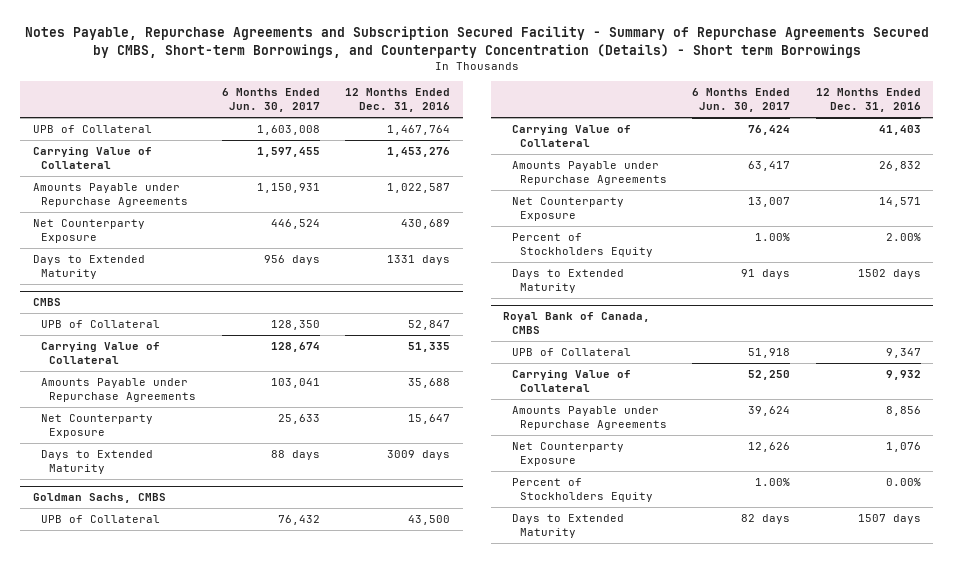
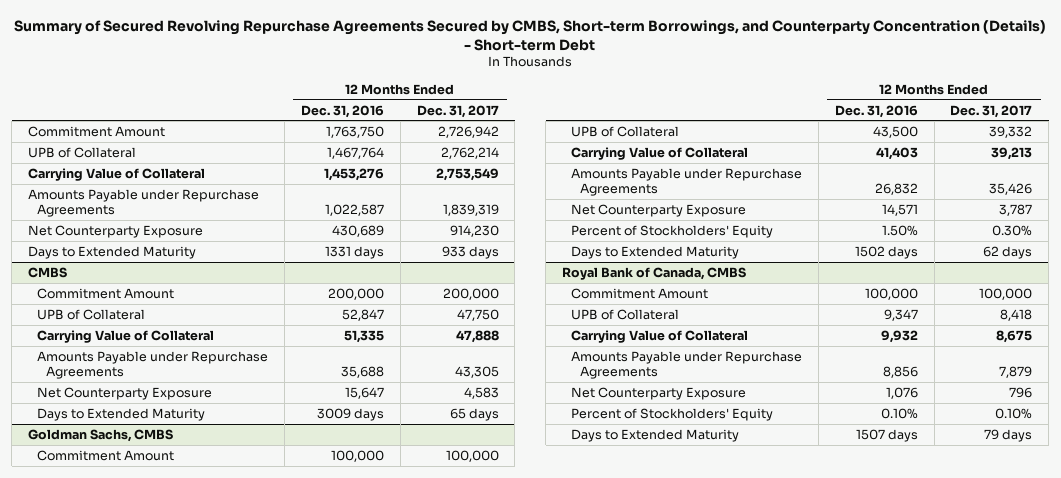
[24,26,929,58] Notes Payable, Repurchase Agreements and Subscription Secured Facility - Summary of Repurchase Agreements Secured by CMBS, Short-term Borrowings, and Counterparty Concentration (Details) - Short term Borrowings -> [14,19,1047,51] Summary of Secured Revolving Repurchase Agreements Secured by CMBS, Short-term Borrowings, and Counterparty Concentration (Details) - Short-term Debt
[221,88,320,113] 6 Months Ended Jun. 30, 2017 -> none
none -> [416,104,499,118] Dec. 31, 2017
none -> [28,125,166,137] Commitment Amount
none -> [37,287,175,299] Commitment Amount
none -> [37,449,175,461] Commitment Amount
[511,233,653,258] Percent of Stockholders Equity -> [570,224,773,238] Percent of Stockholders' Equity
[885,233,921,242] 2.00% -> [881,224,918,236] 1.50%
none -> [570,287,708,299] Commitment Amount
[511,478,653,503] Percent of Stockholders Equity -> [570,407,773,421] Percent of Stockholders' Equity
[885,478,921,487] 0.00% -> [880,407,918,419] 0.10%

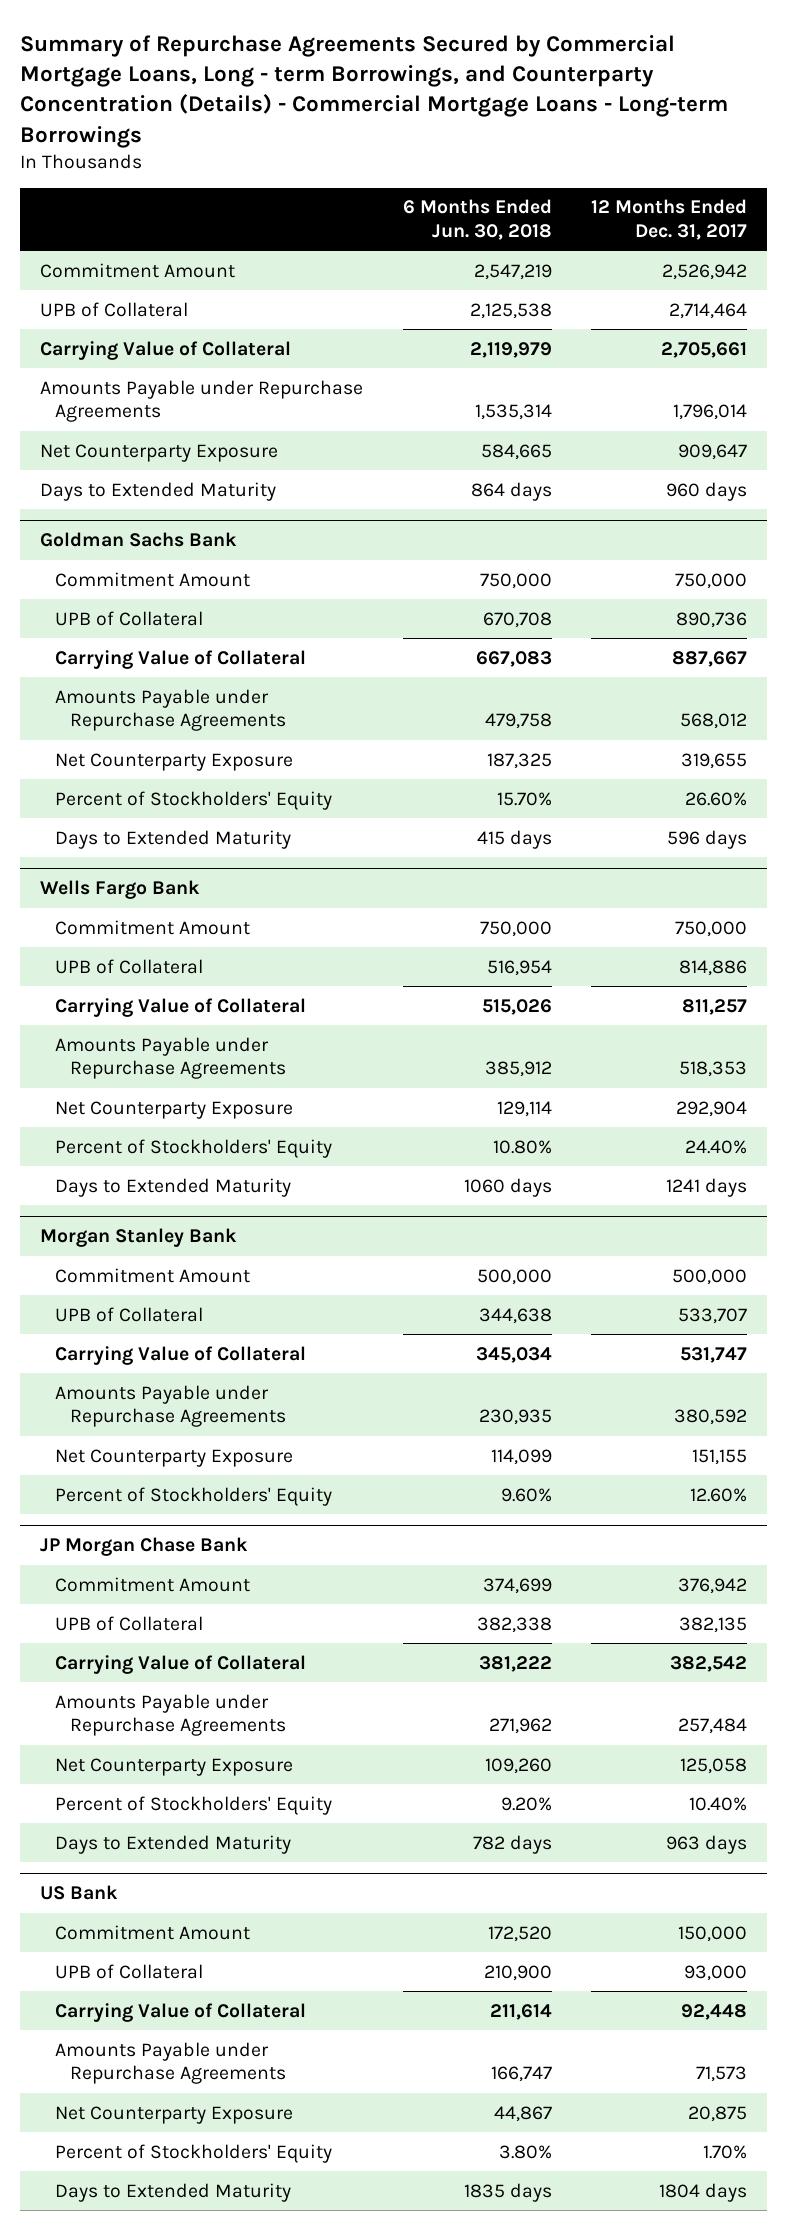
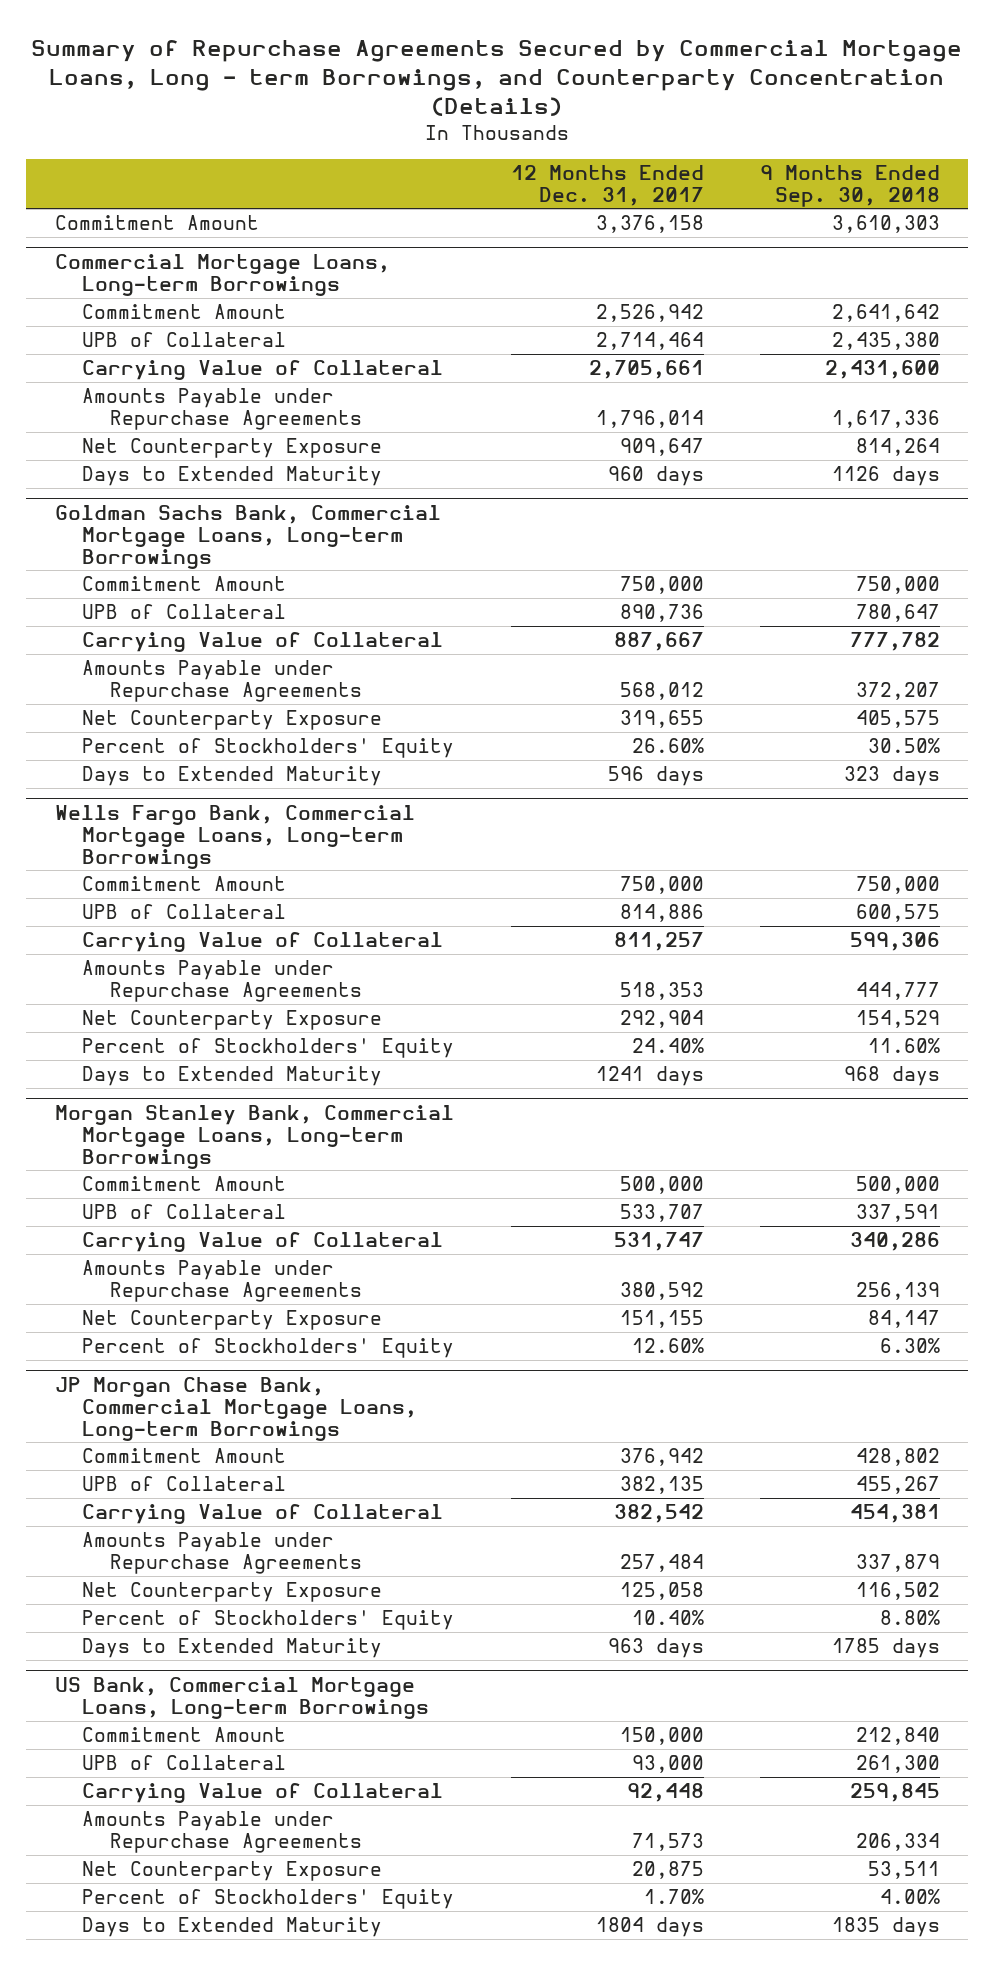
[20,34,729,148] Summary of Repurchase Agreements Secured by Commercial Mortgage Loans, Long - term Borrowings, and Counterparty Concentration (Details) - Commercial Mortgage Loans - Long-term Borrowings -> [31,39,963,117] Summary of Repurchase Agreements Secured by Commercial Mortgage Loans, Long - term Borrowings, and Counterparty Concentration (Details)
[402,199,552,240] 6 Months Ended Jun. 30, 2018 -> none
none -> [760,164,941,207] 9 Months Ended Sep. 30, 2018
none -> [54,214,259,230] Commitment Amount
none -> [54,253,390,296] Commercial Mortgage Loans, Long-term Borrowings
[40,532,238,548] Goldman Sachs Bank -> none
none -> [54,504,441,569] Goldman Sachs Bank, Commercial Mortgage Loans, Long-term Borrowings
[40,880,201,900] Wells Fargo Bank -> none
none -> [54,804,415,869] Wells Fargo Bank, Commercial Mortgage Loans, Long-term Borrowings
[40,1228,238,1248] Morgan Stanley Bank -> none
none -> [54,1104,454,1169] Morgan Stanley Bank, Commercial Mortgage Loans, Long-term Borrowings
[40,1537,249,1557] JP Morgan Chase Bank -> none
none -> [54,1376,418,1441] JP Morgan Chase Bank, Commercial Mortgage Loans, Long-term Borrowings
[40,1885,119,1901] US Bank -> none
none -> [54,1676,430,1719] US Bank, Commercial Mortgage Loans, Long-term Borrowings

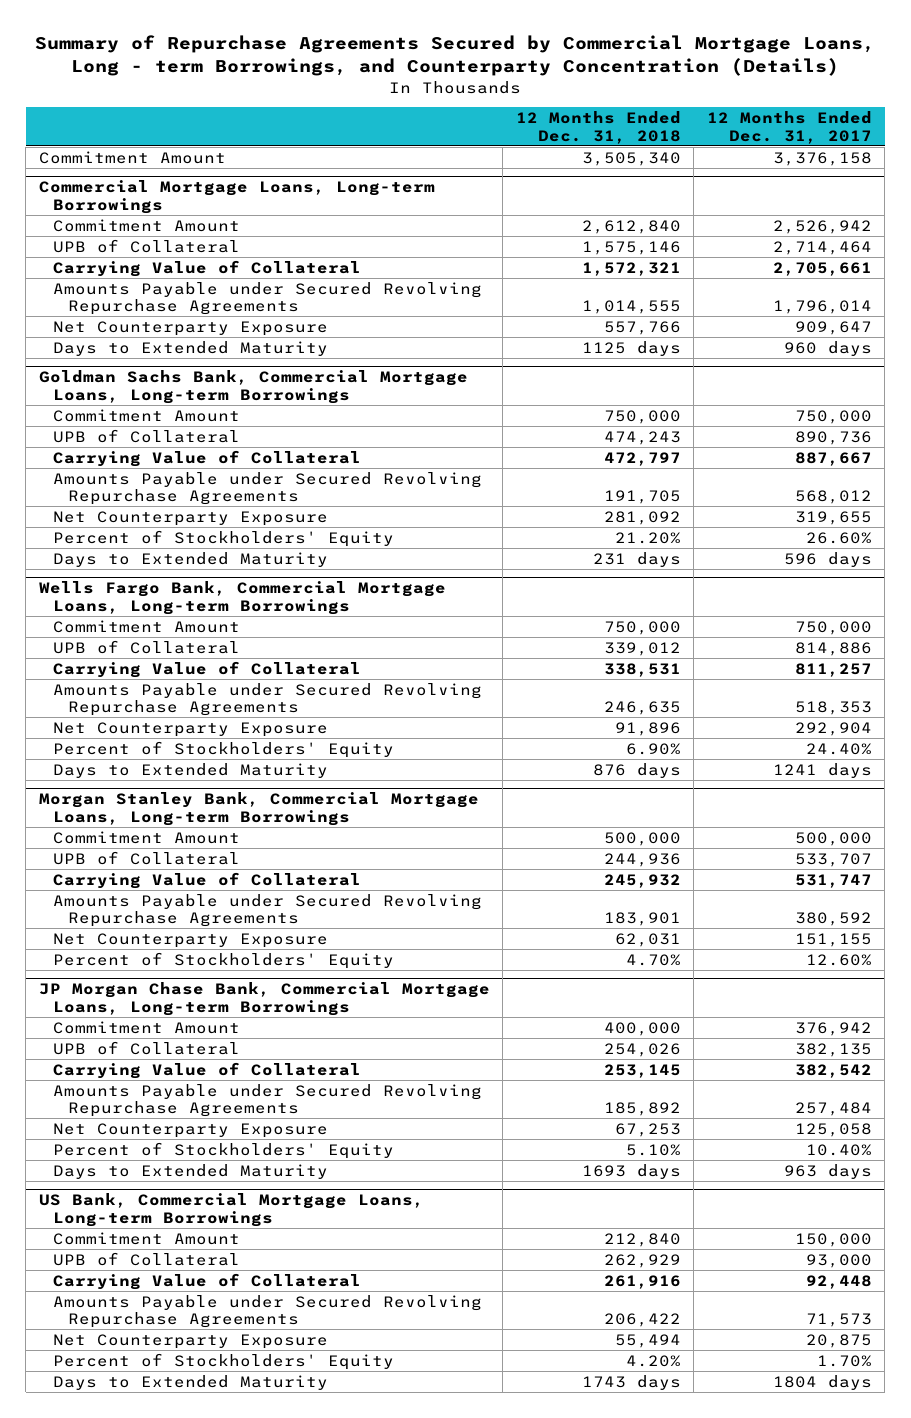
[760,164,941,207] 9 Months Ended Sep. 30, 2018 -> none
none -> [515,111,681,144] 12 Months Ended Dec. 31, 2018
[82,387,362,430] Amounts Payable under Repurchase Agreements -> [53,281,483,316] Amounts Payable under Secured Revolving Repurchase Agreements
[82,659,362,702] Amounts Payable under Repurchase Agreements -> [53,471,483,506] Amounts Payable under Secured Revolving Repurchase Agreements
[82,959,362,1002] Amounts Payable under Repurchase Agreements -> [53,682,483,717] Amounts Payable under Secured Revolving Repurchase Agreements
[82,1259,362,1302] Amounts Payable under Repurchase Agreements -> [53,893,483,928] Amounts Payable under Secured Revolving Repurchase Agreements
[82,1531,362,1574] Amounts Payable under Repurchase Agreements -> [53,1083,483,1118] Amounts Payable under Secured Revolving Repurchase Agreements
[82,1810,362,1853] Amounts Payable under Repurchase Agreements -> [53,1294,483,1329] Amounts Payable under Secured Revolving Repurchase Agreements

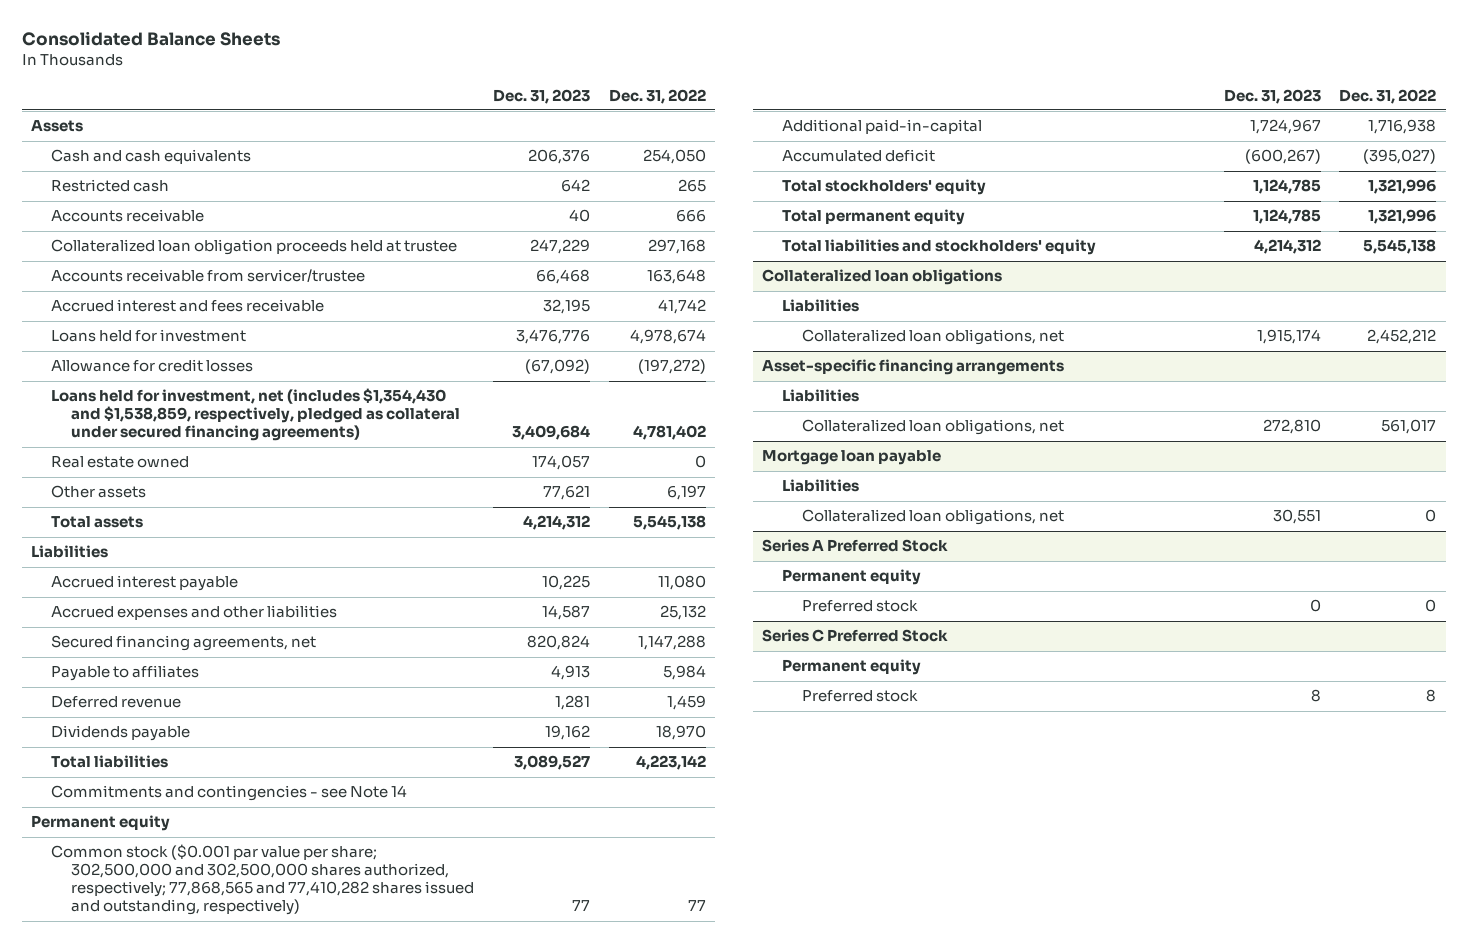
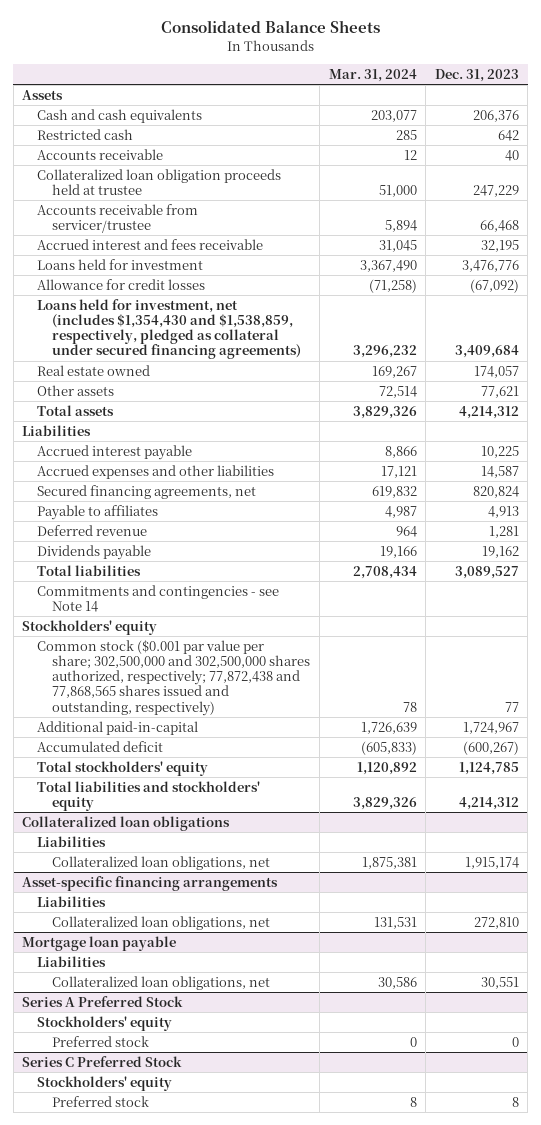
[608,88,706,104] Dec. 31, 2022 -> none
none -> [328,68,417,82] Mar. 31, 2024
[31,815,171,832] Permanent equity -> [22,619,158,635] Stockholders' equity
[51,844,474,916] Common stock ($0.001 par value per share; 302,500,000 and 302,500,000 shares authorized, respectively; 77,868,565 and 77,410,282 shares issued and outstanding, respectively) -> [37,639,311,716] Common stock ($0.001 par value per share; 302,500,000 and 302,500,000 shares authorized, respectively; 77,872,438 and 77,868,565 shares issued and outstanding, respectively)
[781,209,965,226] Total permanent equity -> none
[781,569,921,586] Permanent equity -> [37,1015,173,1031] Stockholders' equity
[781,659,921,676] Permanent equity -> [37,1075,173,1091] Stockholders' equity

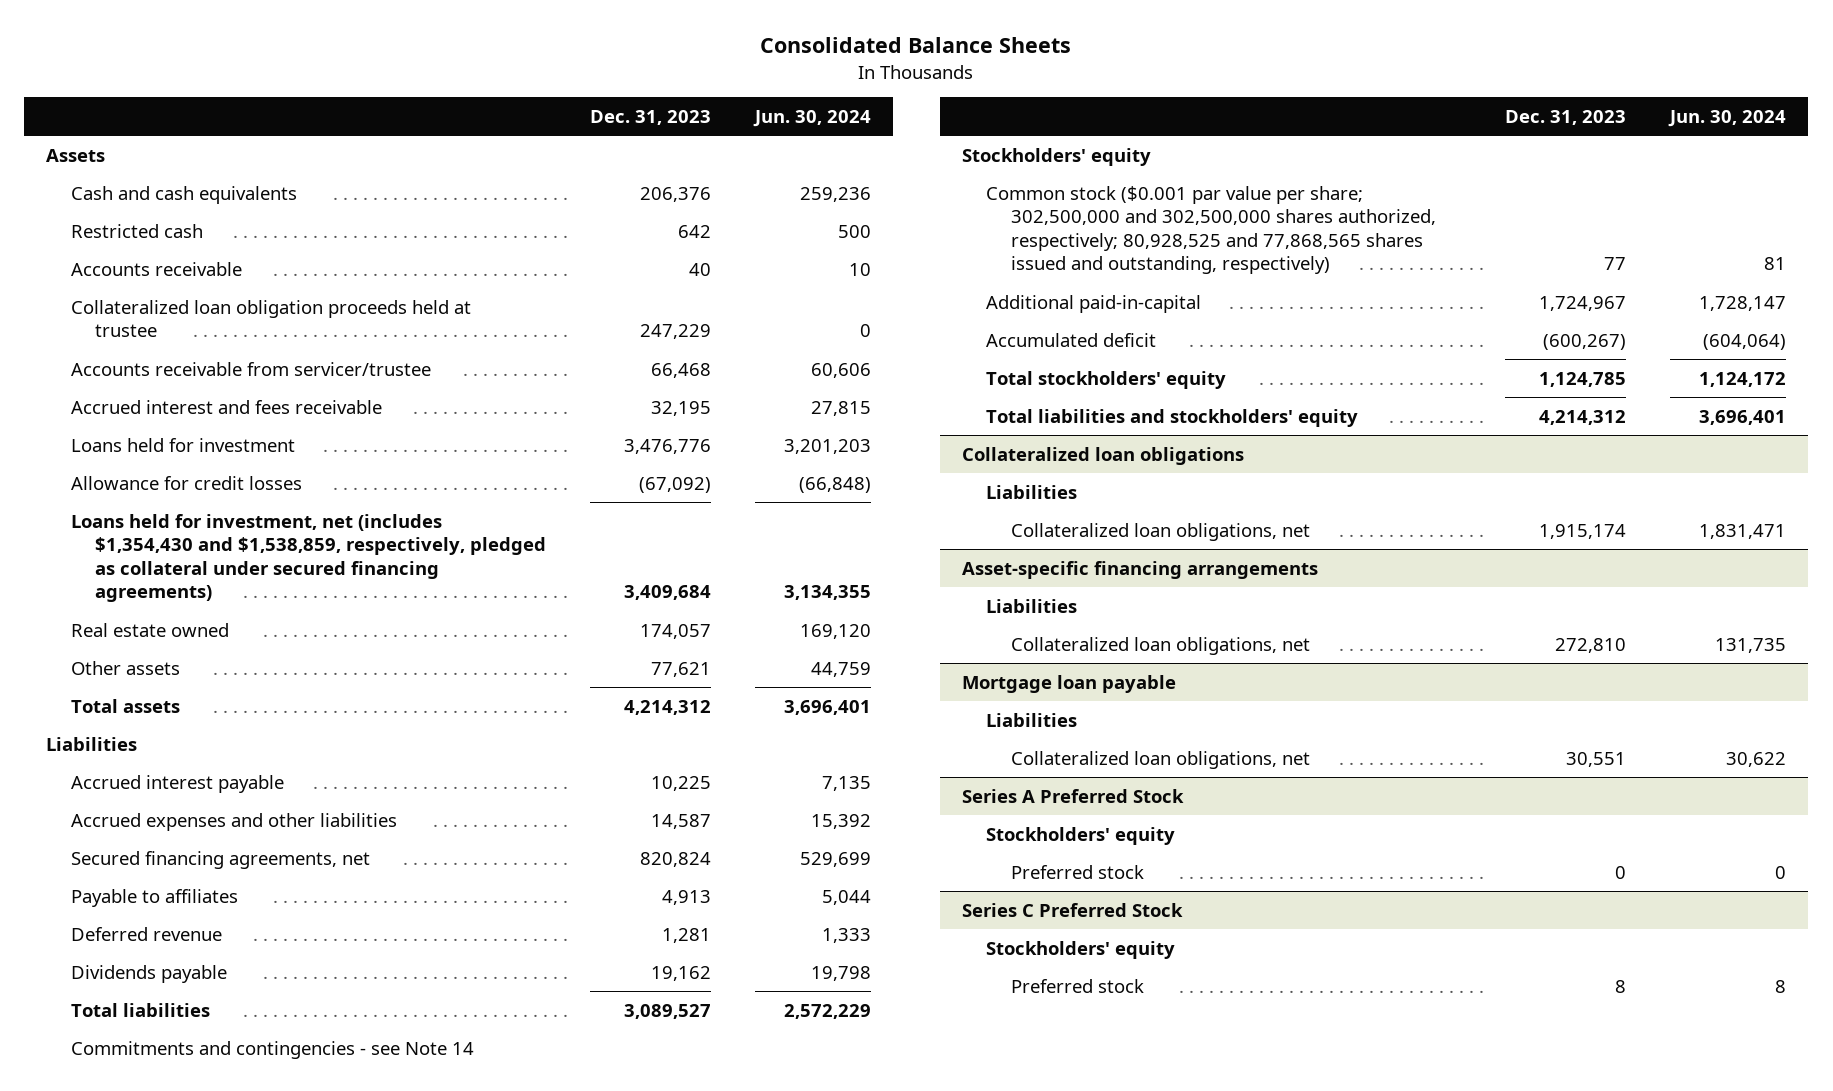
[328,68,417,82] Mar. 31, 2024 -> none
none -> [752,110,871,128] Jun. 30, 2024
[37,639,311,716] Common stock ($0.001 par value per share; 302,500,000 and 302,500,000 shares authorized, respectively; 77,872,438 and 77,868,565 shares issued and outstanding, respectively) -> [986,185,1436,275] Common stock ($0.001 par value per share; 302,500,000 and 302,500,000 shares authorized, respectively; 80,928,525 and 77,868,565 shares issued and outstanding, respectively)

